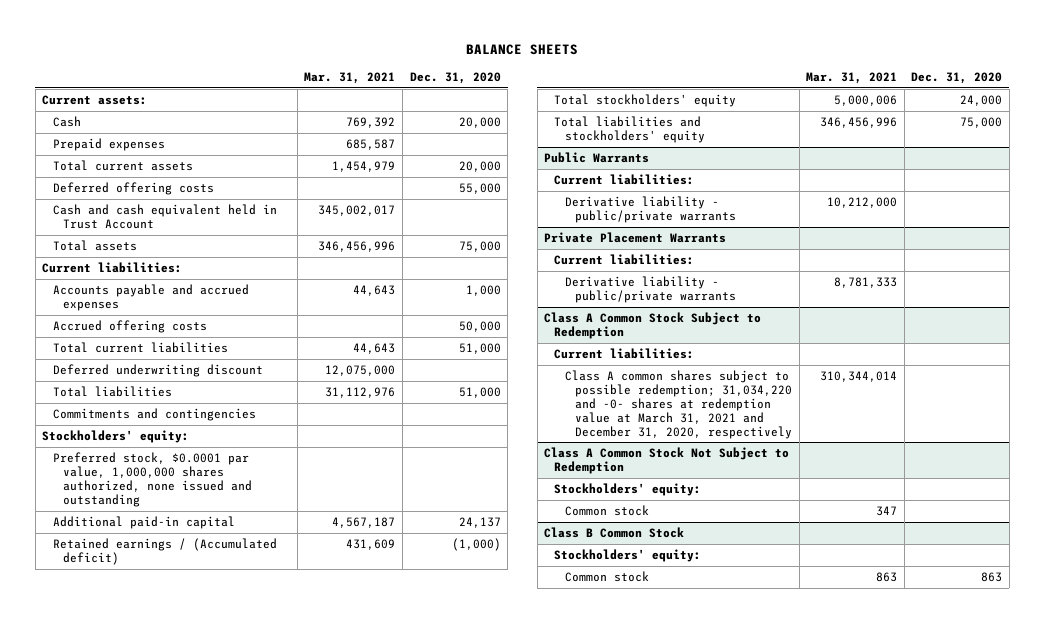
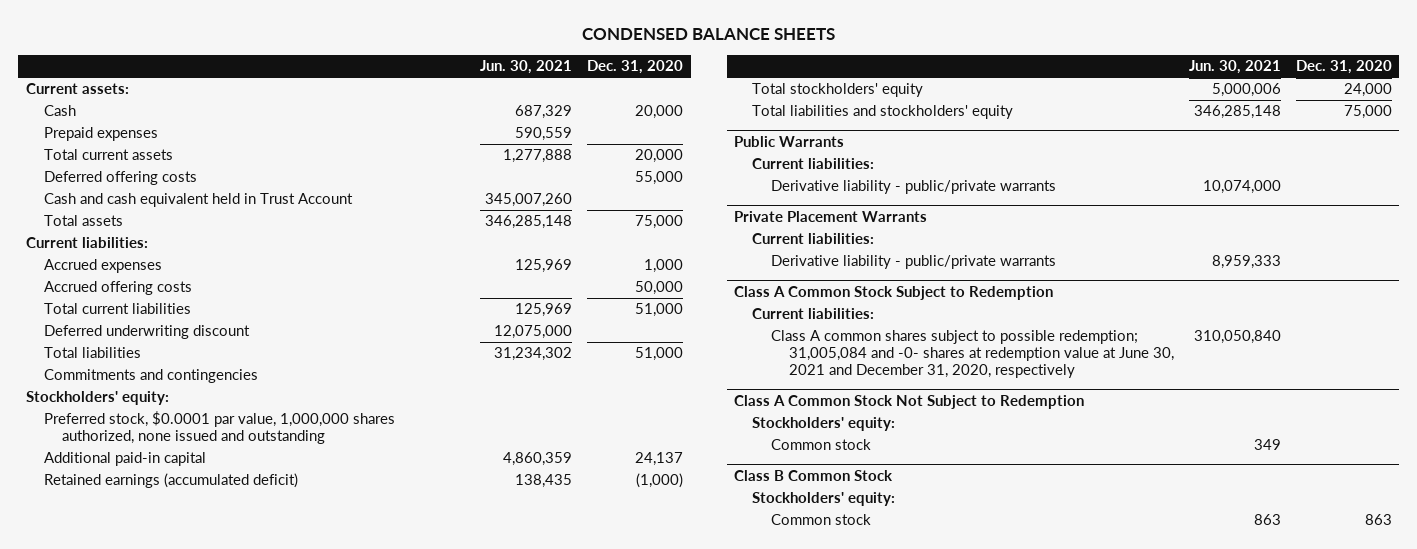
[466,43,579,55] BALANCE SHEETS -> [581,28,835,41] CONDENSED BALANCE SHEETS
[304,71,396,84] Mar. 31, 2021 -> none
none -> [480,60,573,75] Jun. 30, 2021
[52,284,249,312] Accounts payable and accrued expenses -> none
none -> [43,259,162,274] Accrued expenses
[52,538,277,566] Retained earnings / (Accumulated deficit) -> [43,473,298,489] Retained earnings (accumulated deficit)
[564,370,792,439] Class A common shares subject to possible redemption; 31,034,220 and -0- shares at redemption value at March 31, 2021 and December 31, 2020, respectively -> [770,330,1175,379] Class A common shares subject to possible redemption; 31,005,084 and -0- shares at redemption value at June 30, 2021 and December 31, 2020, respectively

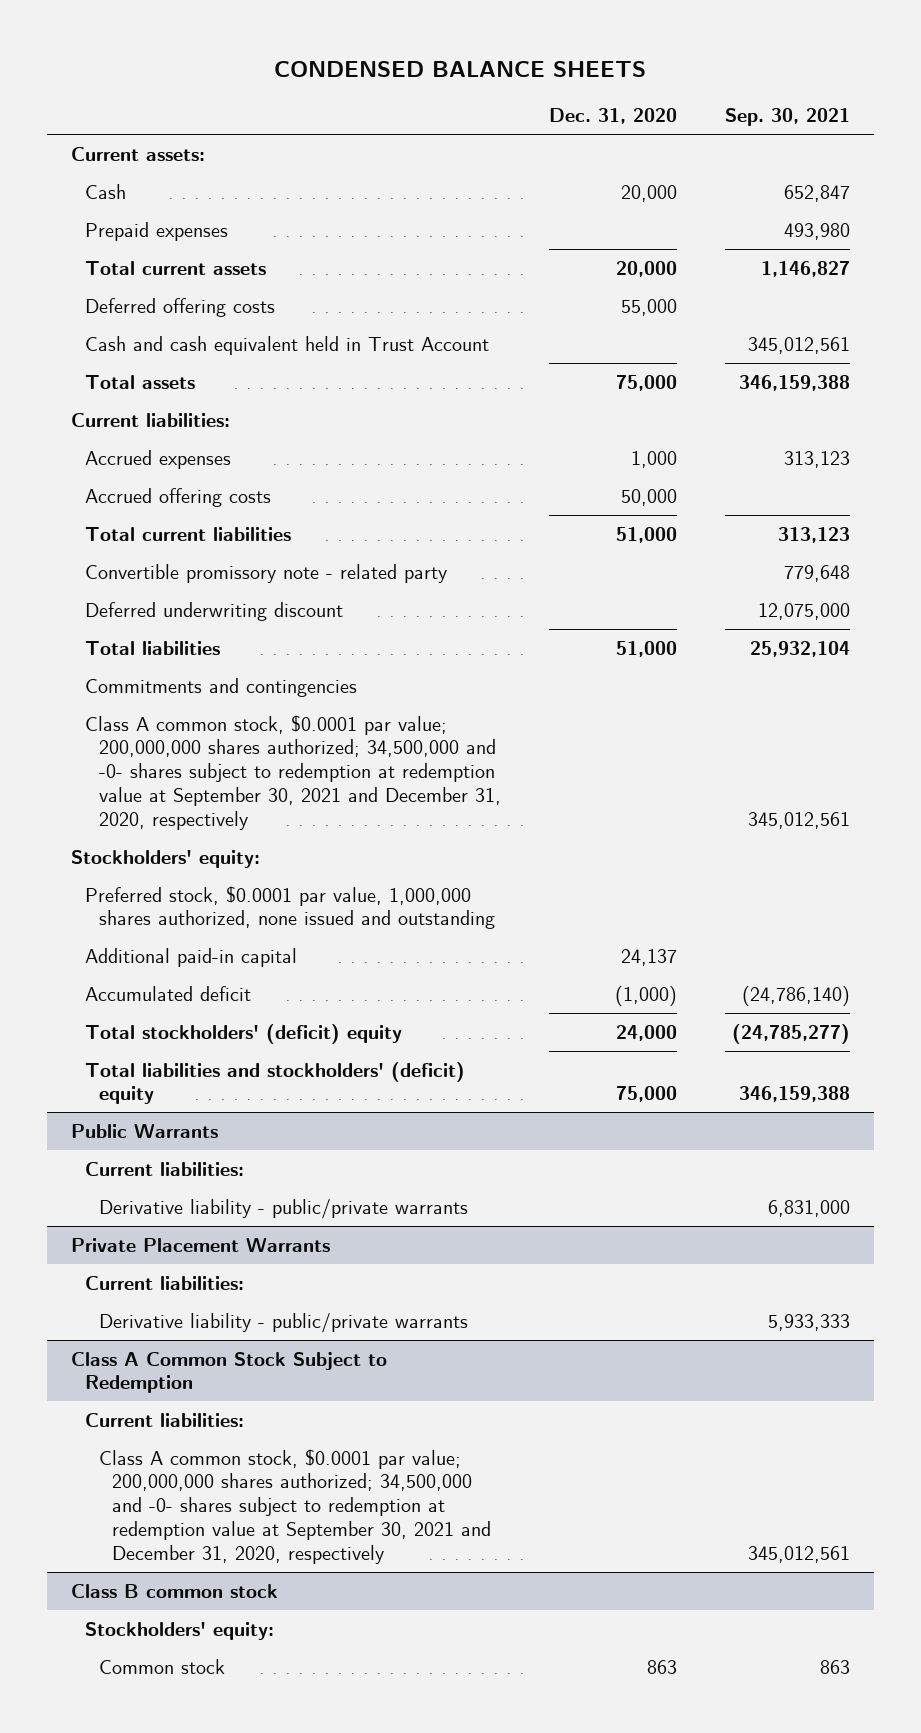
[480,60,573,75] Jun. 30, 2021 -> none
none -> [724,108,850,127] Sep. 30, 2021
none -> [84,563,447,583] Convertible promissory note - related party
none -> [84,714,501,831] Class A common stock, $0.0001 par value; 200,000,000 shares authorized; 34,500,000 and -0- shares subject to redemption at redemption value at September 30, 2021 and December 31, 2020, respectively
[43,473,298,489] Retained earnings (accumulated deficit) -> [84,985,251,1001] Accumulated deficit
[752,83,924,98] Total stockholders' equity -> [84,1023,402,1044] Total stockholders' (deficit) equity
[752,105,1014,120] Total liabilities and stockholders' equity -> [84,1061,465,1105] Total liabilities and stockholders' (deficit) equity
[734,394,1085,409] Class A Common Stock Not Subject to Redemption -> none
[752,417,896,432] Stockholders' equity: -> none
[770,439,871,451] Common stock -> none
[770,330,1175,379] Class A common shares subject to possible redemption; 31,005,084 and -0- shares at redemption value at June 30, 2021 and December 31, 2020, respectively -> [98,1448,492,1565] Class A common stock, $0.0001 par value; 200,000,000 shares authorized; 34,500,000 and -0- shares subject to redemption at redemption value at September 30, 2021 and December 31, 2020, respectively
[734,469,894,481] Class B Common Stock -> [70,1583,278,1598] Class B common stock

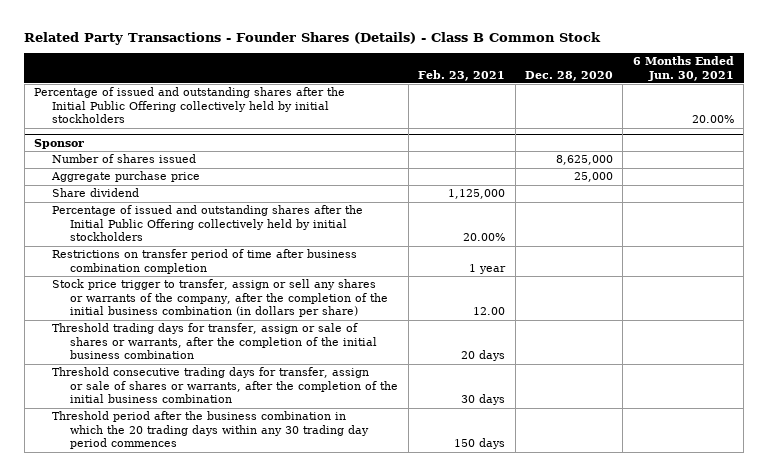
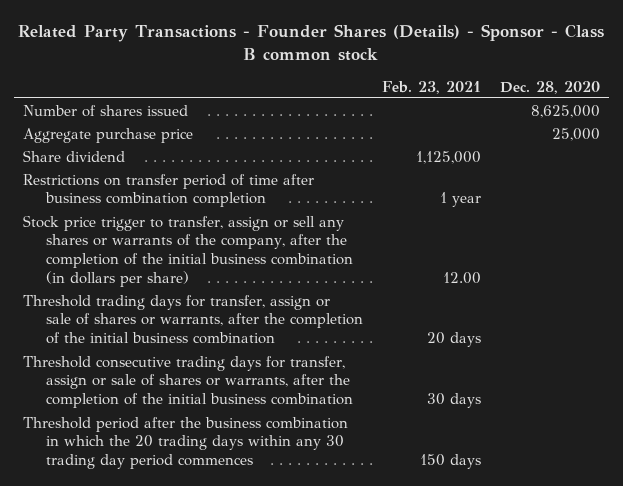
[24,31,602,45] Related Party Transactions - Founder Shares (Details) - Class B Common Stock -> [18,23,605,61] Related Party Transactions - Founder Shares (Details) - Sponsor - Class B common stock
[632,56,734,81] 6 Months Ended Jun. 30, 2021 -> none
[34,87,346,124] Percentage of issued and outstanding shares after the Initial Public Offering collectively held by initial stockholders -> none
[34,139,85,150] Sponsor -> none
[52,205,364,242] Percentage of issued and outstanding shares after the Initial Public Offering collectively held by initial stockholders -> none

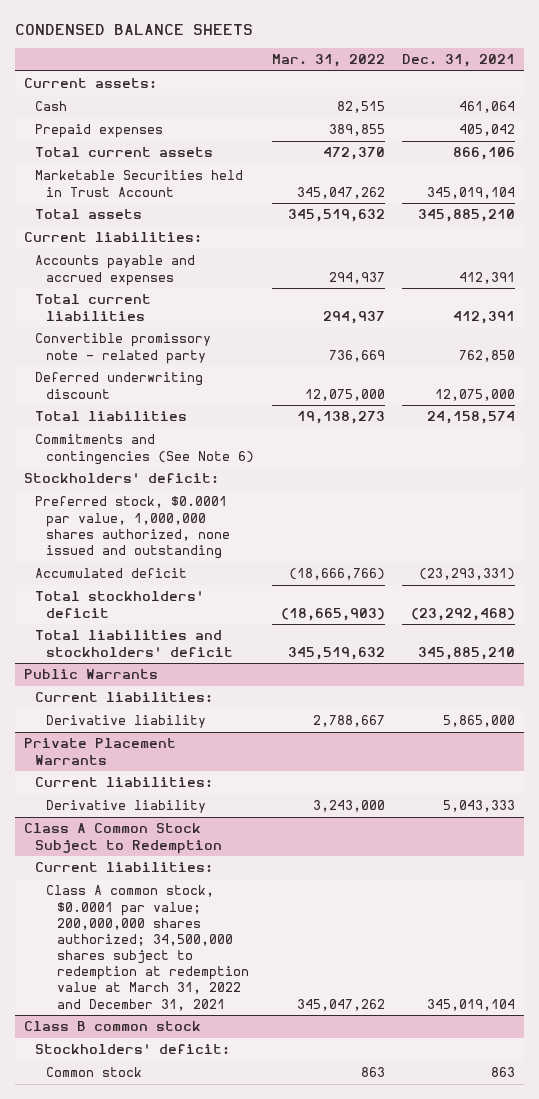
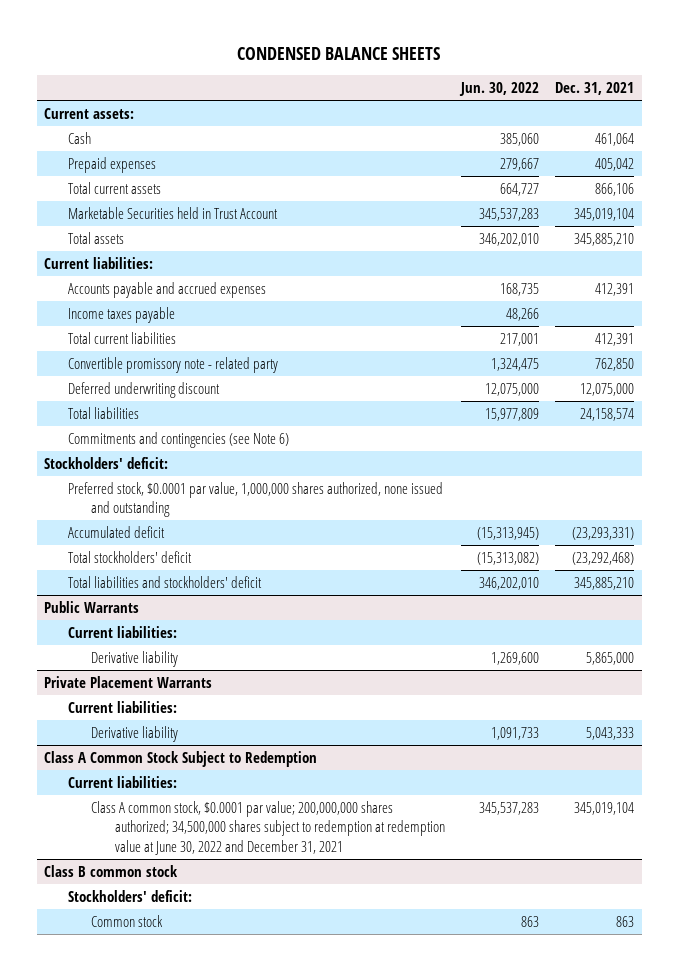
[271,54,385,68] Mar. 31, 2022 -> none
none -> [458,82,539,97] Jun. 30, 2022
none -> [67,306,175,323] Income taxes payable
[35,434,255,465] Commitments and contingencies (See Note 6) -> [67,431,289,448] Commitments and contingencies (see Note 6)
[46,885,250,1011] Class A common stock, $0.0001 par value; 200,000,000 shares authorized; 34,500,000 shares subject to redemption at redemption value at March 31, 2022 and December 31, 2021 -> [91,800,445,856] Class A common stock, $0.0001 par value; 200,000,000 shares authorized; 34,500,000 shares subject to redemption at redemption value at June 30, 2022 and December 31, 2021

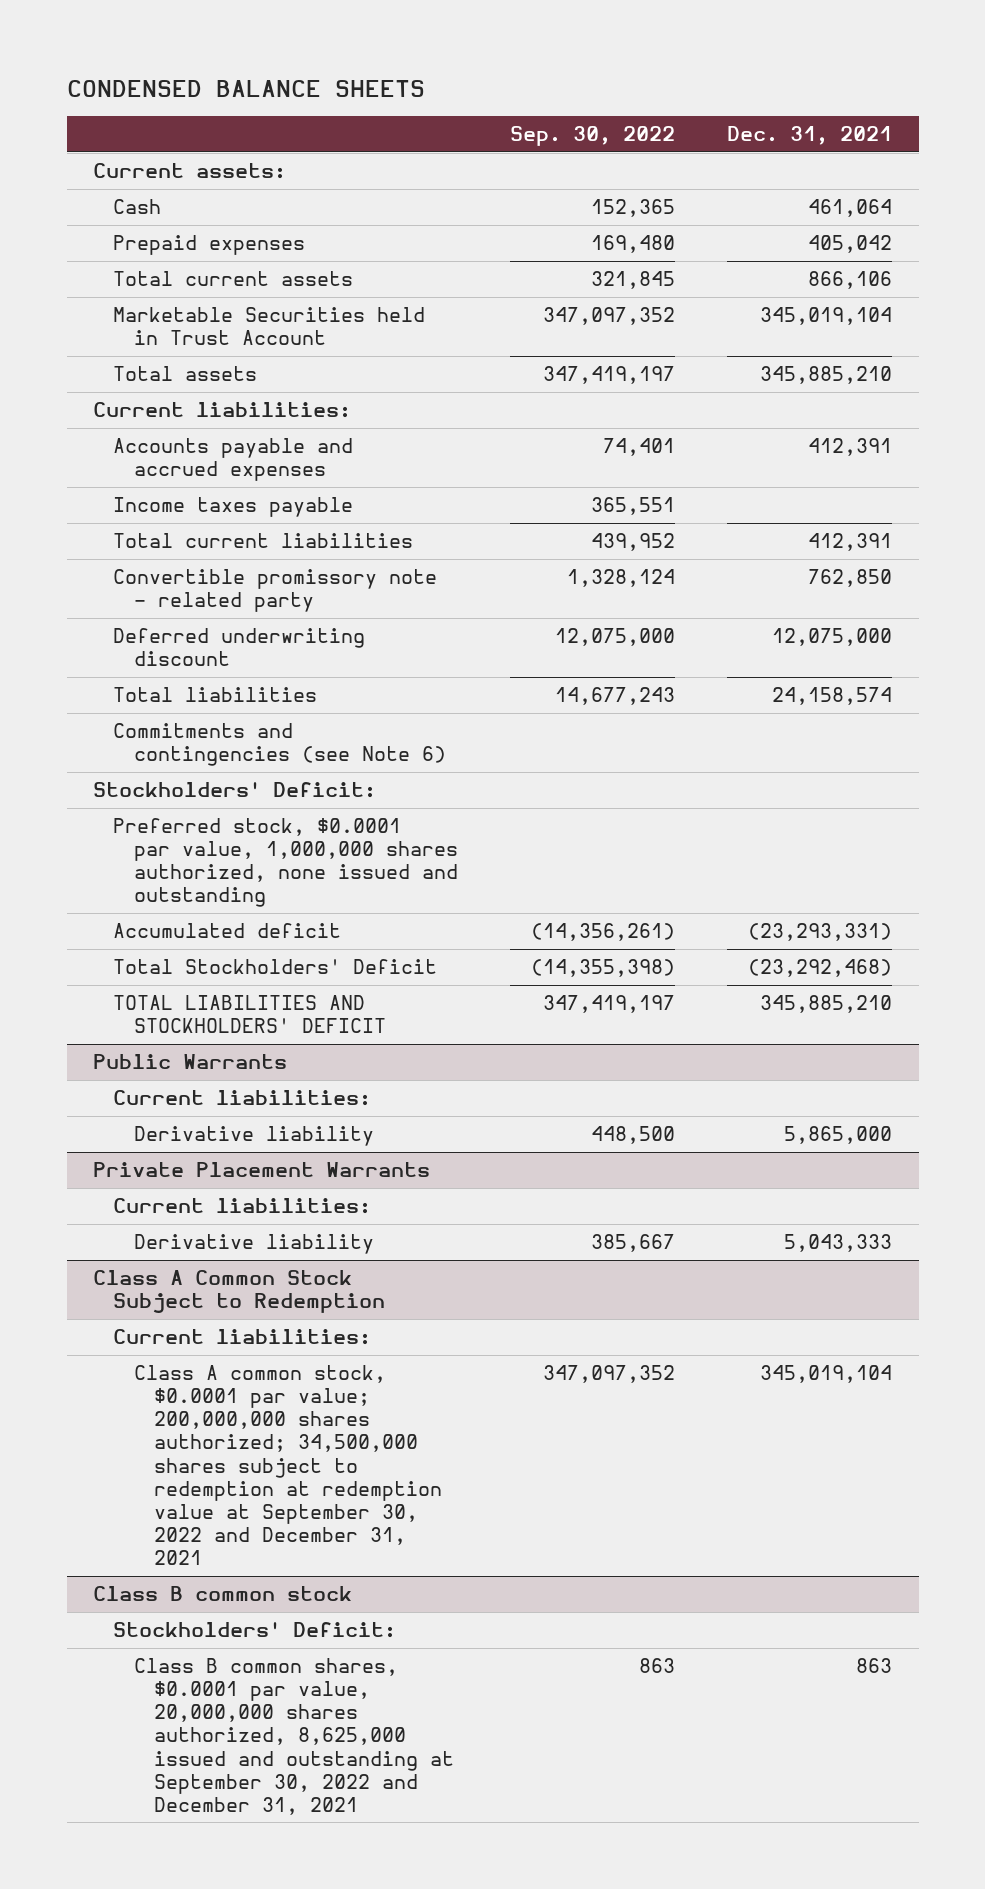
[458,82,539,97] Jun. 30, 2022 -> none
none -> [510,126,676,147] Sep. 30, 2022
[44,456,169,469] Stockholders' deficit: -> [92,782,376,799] Stockholders' Deficit:
[67,550,192,563] Total stockholders' deficit -> [113,959,438,975] Total Stockholders' Deficit
[67,575,262,588] Total liabilities and stockholders' deficit -> [113,995,386,1034] TOTAL LIABILITIES AND STOCKHOLDERS' DEFICIT
[91,800,445,856] Class A common stock, $0.0001 par value; 200,000,000 shares authorized; 34,500,000 shares subject to redemption at redemption value at June 30, 2022 and December 31, 2021 -> [133,1365,443,1566] Class A common stock, $0.0001 par value; 200,000,000 shares authorized; 34,500,000 shares subject to redemption at redemption value at September 30, 2022 and December 31, 2021
[67,889,192,902] Stockholders' deficit: -> [113,1622,397,1639] Stockholders' Deficit:
[91,914,164,927] Common stock -> [133,1658,455,1815] Class B common shares, $0.0001 par value, 20,000,000 shares authorized, 8,625,000 issued and outstanding at September 30, 2022 and December 31, 2021

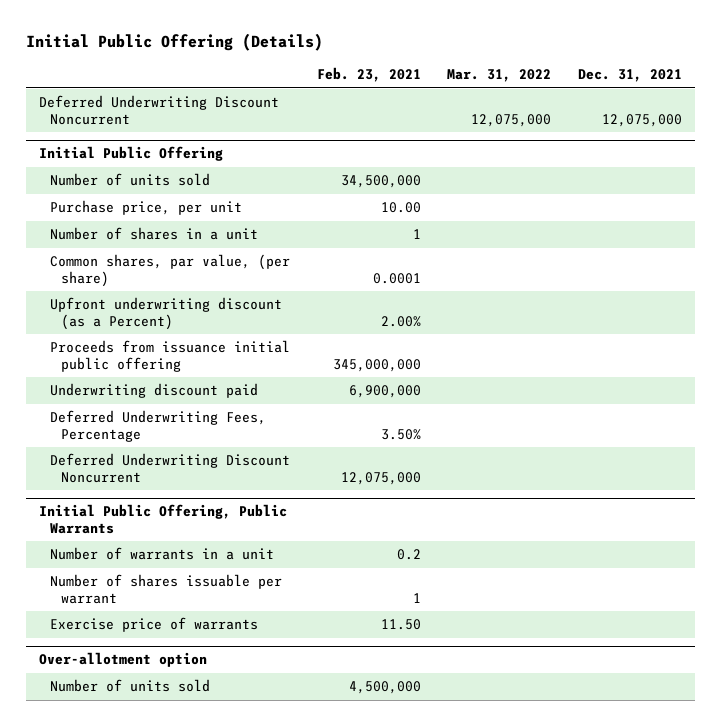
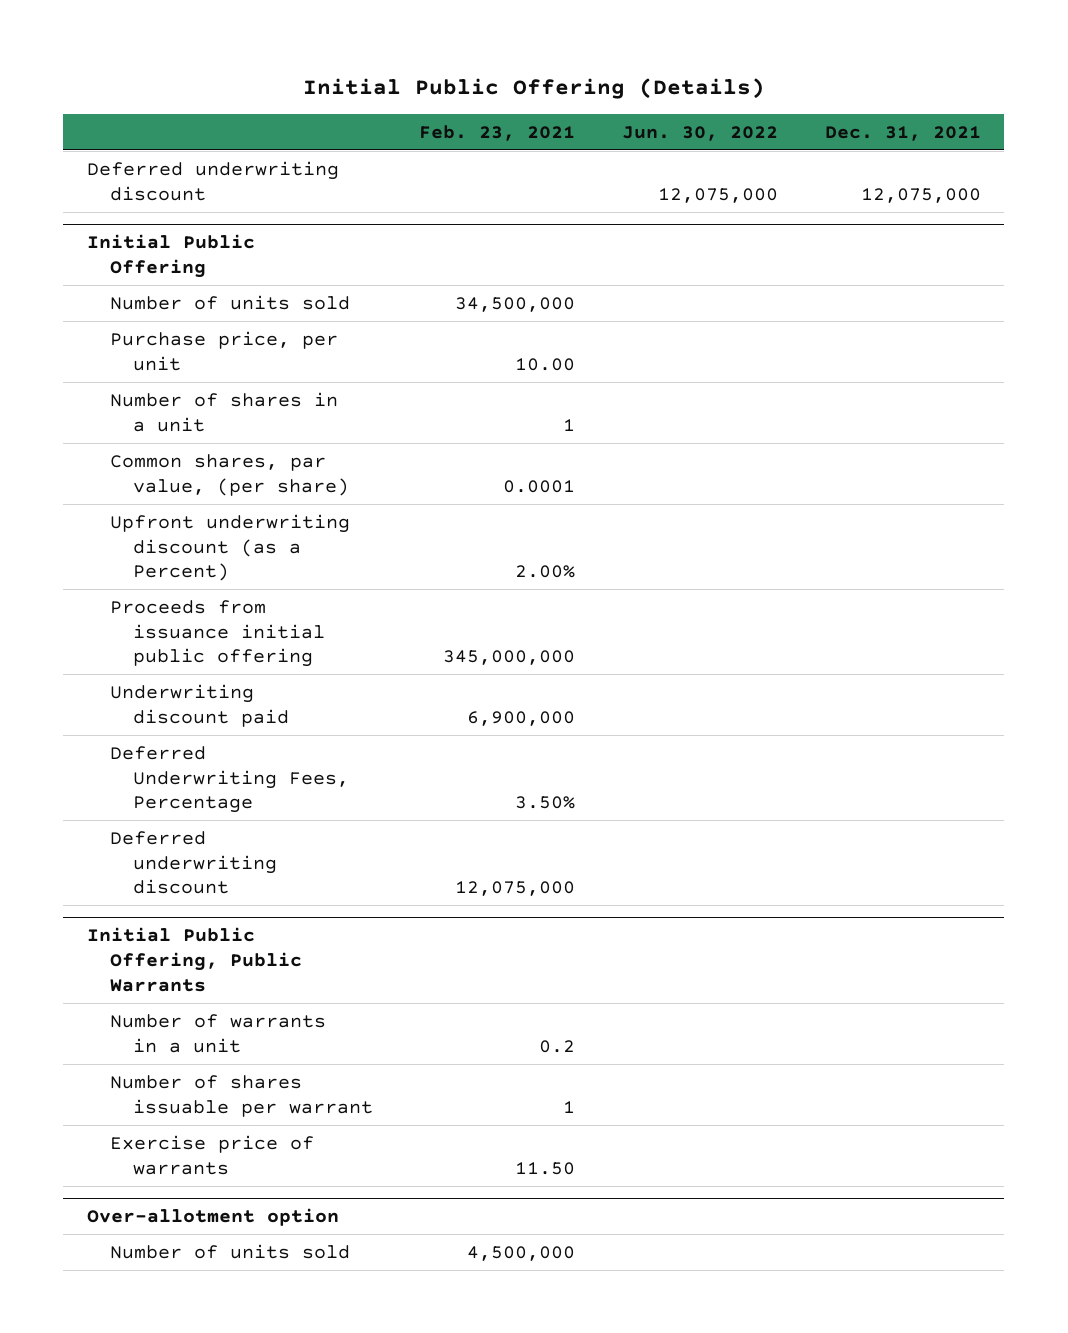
[447,69,552,83] Mar. 31, 2022 -> none
none -> [622,125,779,141] Jun. 30, 2022
[38,95,279,125] Deferred Underwriting Discount Noncurrent -> [86,160,339,201] Deferred underwriting discount
[50,453,291,483] Deferred Underwriting Discount Noncurrent -> [109,830,277,895] Deferred underwriting discount

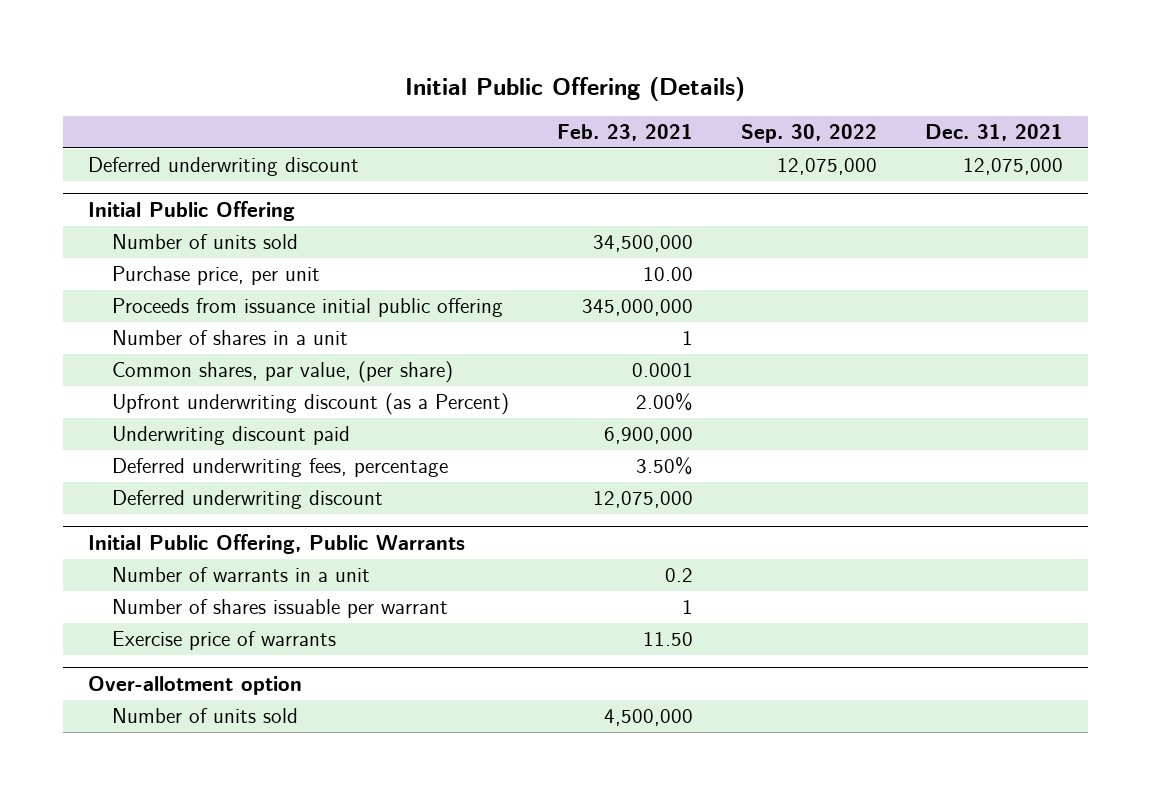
[622,125,779,141] Jun. 30, 2022 -> none
none -> [741,124,878,144] Sep. 30, 2022
[109,599,325,668] Proceeds from issuance initial public offering -> [111,298,503,318] Proceeds from issuance initial public offering
[109,745,349,814] Deferred Underwriting Fees, Percentage -> [111,458,448,478] Deferred underwriting fees, percentage

